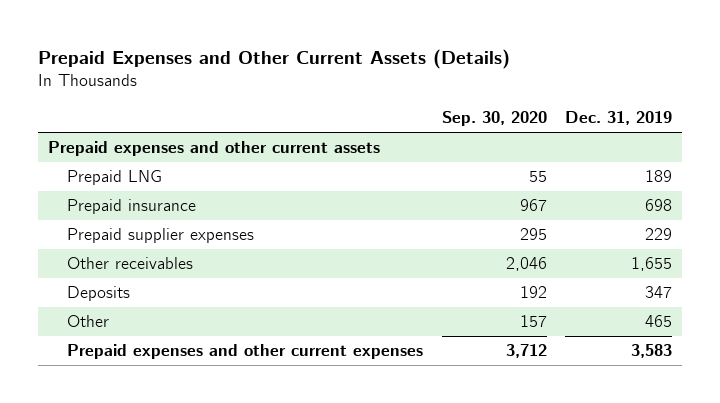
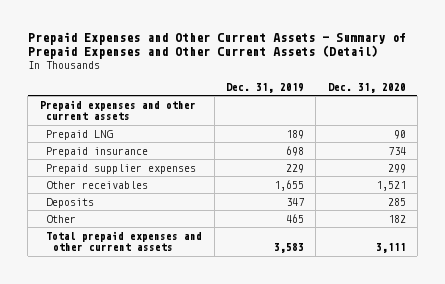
[38,48,511,69] Prepaid Expenses and Other Current Assets (Details) -> [27,32,406,60] Prepaid Expenses and Other Current Assets - Summary of Prepaid Expenses and Other Current Assets (Detail)
[441,111,547,127] Sep. 30, 2020 -> none
none -> [327,82,406,93] Dec. 31, 2020
[66,344,423,360] Prepaid expenses and other current expenses -> [46,230,203,252] Total prepaid expenses and other current assets

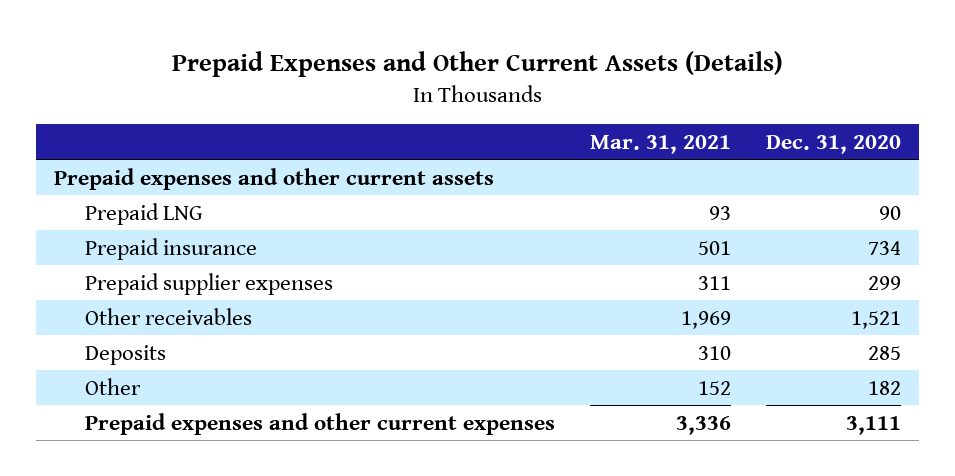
[27,32,406,60] Prepaid Expenses and Other Current Assets - Summary of Prepaid Expenses and Other Current Assets (Detail) -> [171,51,783,78] Prepaid Expenses and Other Current Assets (Details)
[225,82,304,93] Dec. 31, 2019 -> none
none -> [590,134,732,154] Mar. 31, 2021
[46,230,203,252] Total prepaid expenses and other current assets -> [84,412,555,435] Prepaid expenses and other current expenses

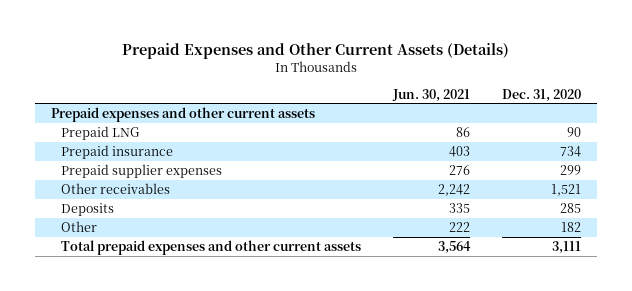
[590,134,732,154] Mar. 31, 2021 -> none
none -> [391,88,470,102] Jun. 30, 2021
[84,412,555,435] Prepaid expenses and other current expenses -> [60,240,361,256] Total prepaid expenses and other current assets

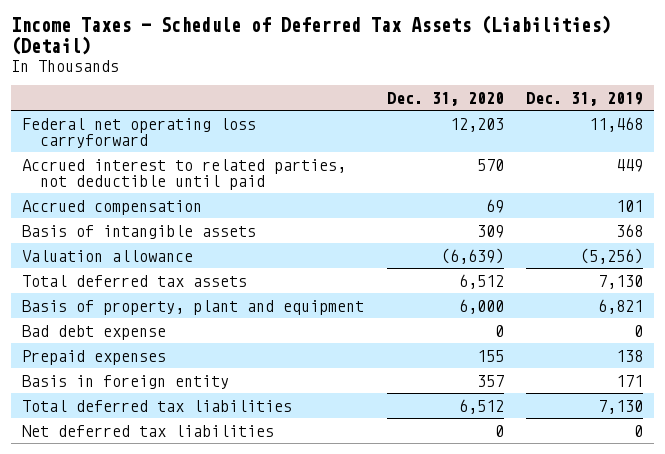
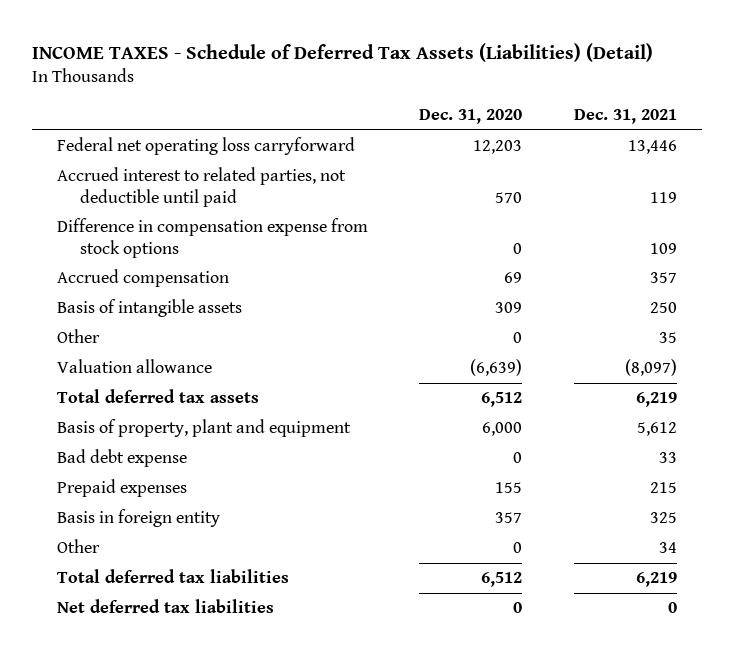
[11,15,612,56] Income Taxes - Schedule of Deferred Tax Assets (Liabilities) (Detail) -> [31,42,653,62] INCOME TAXES - Schedule of Deferred Tax Assets (Liabilities) (Detail)
[526,92,644,107] Dec. 31, 2019 -> none
none -> [573,109,677,125] Dec. 31, 2021
none -> [57,218,369,258] Difference in compensation expense from stock options
none -> [57,329,101,344] Other
none -> [57,539,101,554] Other

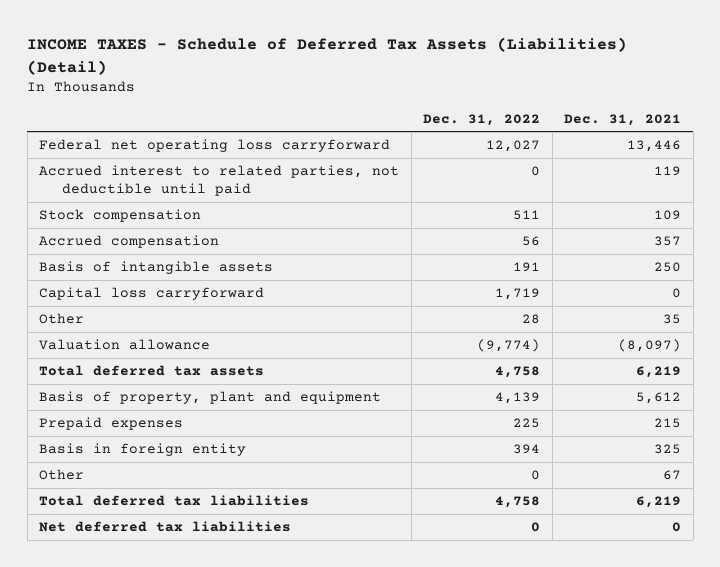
[419,109,523,125] Dec. 31, 2020 -> none
none -> [423,113,541,126] Dec. 31, 2022
[57,218,369,258] Difference in compensation expense from stock options -> [39,209,202,223] Stock compensation
none -> [39,287,265,301] Capital loss carryforward
[57,449,188,468] Bad debt expense -> none
[658,542,677,554] 34 -> [663,470,682,481] 67

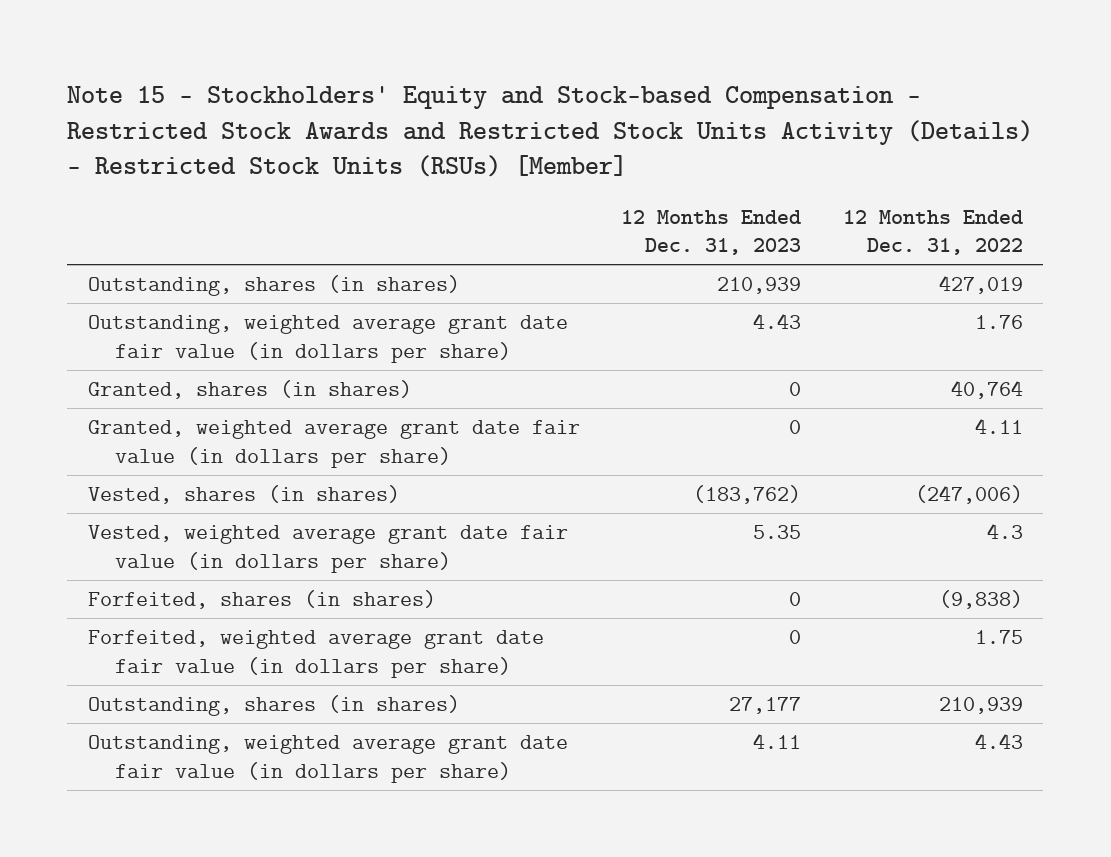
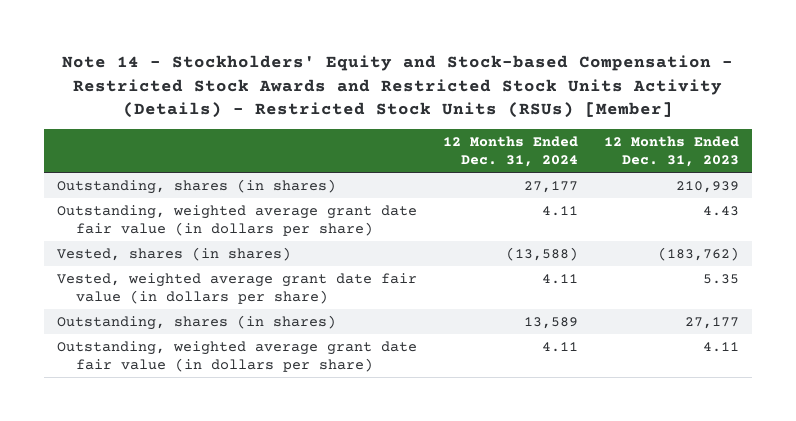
[67,85,1034,178] Note 15 - Stockholders' Equity and Stock-based Compensation - Restricted Stock Awards and Restricted Stock Units Activity (Details) - Restricted Stock Units (RSUs) [Member] -> [62,55,734,119] Note 14 - Stockholders' Equity and Stock-based Compensation - Restricted Stock Awards and Restricted Stock Units Activity (Details) - Restricted Stock Units (RSUs) [Member]
[842,209,1023,256] 12 Months Ended Dec. 31, 2022 -> none
none -> [443,136,579,167] 12 Months Ended Dec. 31, 2024
[87,380,412,400] Granted, shares (in shares) -> none
[87,420,580,468] Granted, weighted average grant date fair value (in dollars per share) -> none
[87,590,436,610] Forfeited, shares (in shares) -> none
[87,630,544,678] Forfeited, weighted average grant date fair value (in dollars per share) -> none

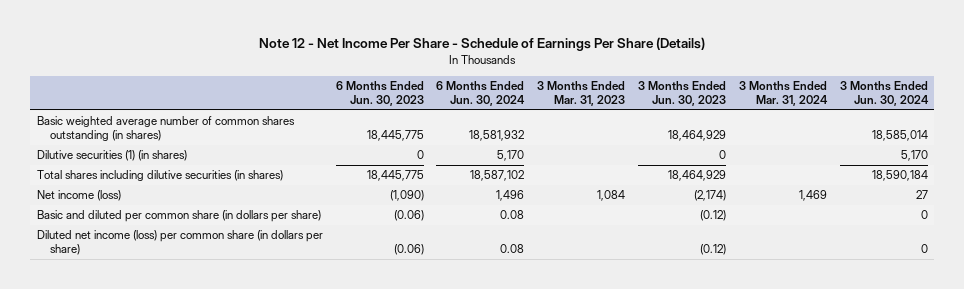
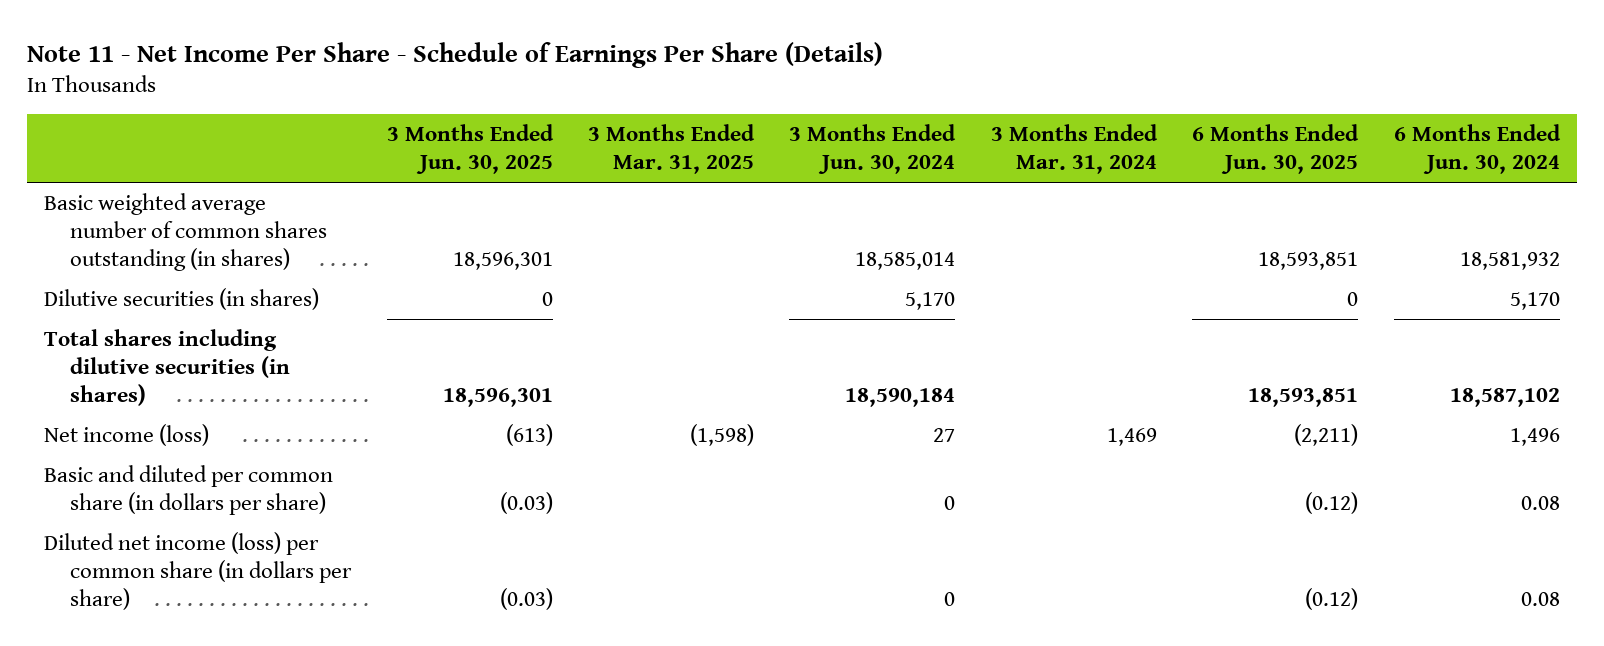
[259,37,706,52] Note 12 - Net Income Per Share - Schedule of Earnings Per Share (Details) -> [26,41,883,68] Note 11 - Net Income Per Share - Schedule of Earnings Per Share (Details)
[335,81,424,107] 6 Months Ended Jun. 30, 2023 -> none
[537,81,626,107] 3 Months Ended Mar. 31, 2023 -> none
[637,81,726,107] 3 Months Ended Jun. 30, 2023 -> none
none -> [386,124,554,175] 3 Months Ended Jun. 30, 2025
none -> [588,124,756,175] 3 Months Ended Mar. 31, 2025
none -> [1192,124,1360,175] 6 Months Ended Jun. 30, 2025
[36,150,187,162] Dilutive securities (1) (in shares) -> [44,287,320,310] Dilutive securities (in shares)

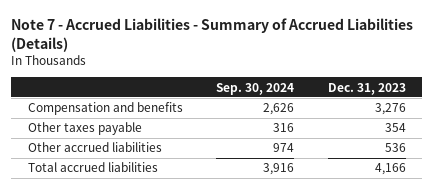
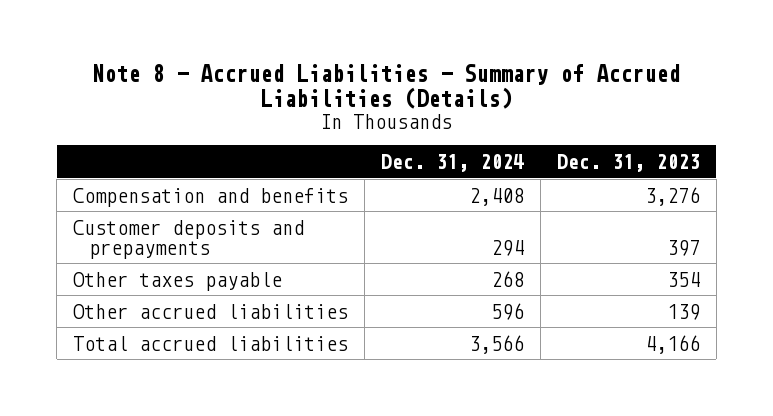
[11,18,414,52] Note 7 - Accrued Liabilities - Summary of Accrued Liabilities (Details) -> [92,63,681,110] Note 8 - Accrued Liabilities - Summary of Accrued Liabilities (Details)
[216,82,295,95] Sep. 30, 2024 -> none
none -> [380,153,524,172] Dec. 31, 2024
none -> [72,219,304,259] Customer deposits and prepayments
[384,143,406,153] 536 -> [666,303,700,320] 139

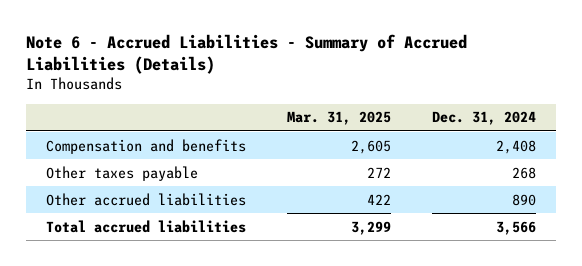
[92,63,681,110] Note 8 - Accrued Liabilities - Summary of Accrued Liabilities (Details) -> [25,33,467,74] Note 6 - Accrued Liabilities - Summary of Accrued Liabilities (Details)
[556,153,700,172] Dec. 31, 2023 -> none
none -> [286,111,391,126] Mar. 31, 2025
[72,219,304,259] Customer deposits and prepayments -> none
[490,302,524,320] 596 -> [511,193,536,206] 890

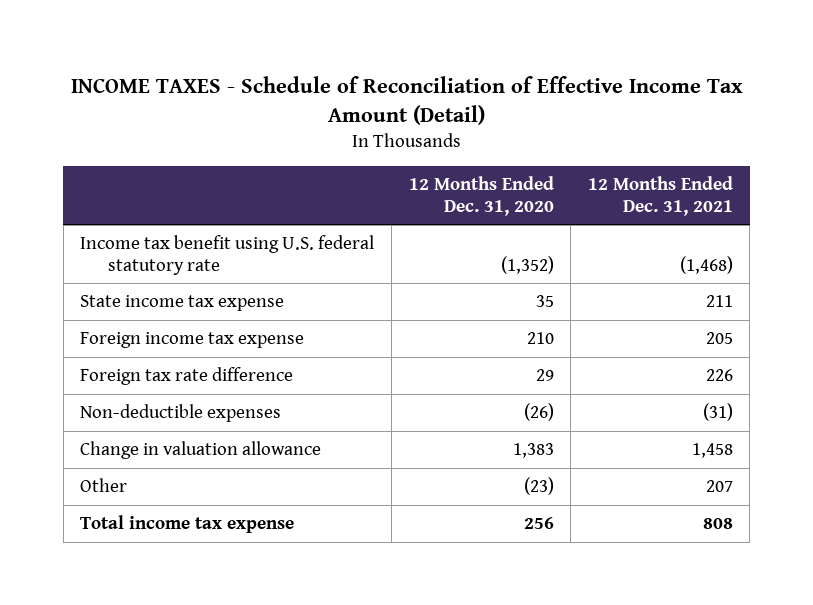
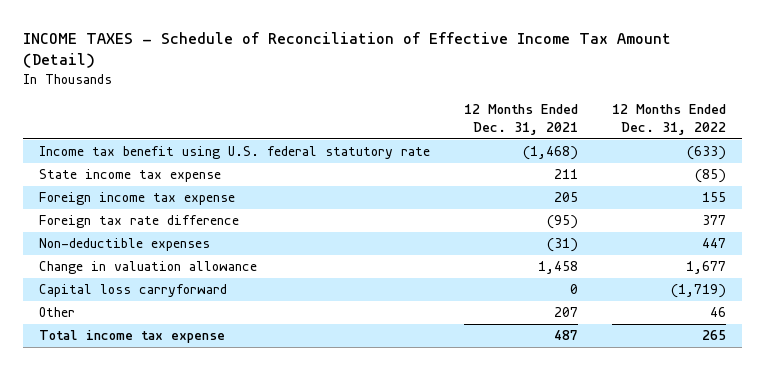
[408,175,554,216] 12 Months Ended Dec. 31, 2020 -> none
none -> [611,104,726,135] 12 Months Ended Dec. 31, 2022
[705,369,733,382] 226 -> [547,215,579,230] (95)
none -> [39,284,228,298] Capital loss carryforward
[702,518,733,530] 808 -> [554,330,579,341] 487

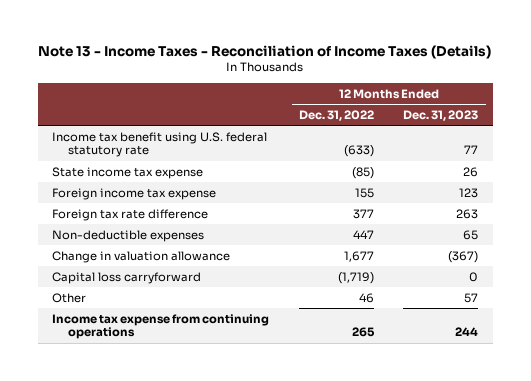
[22,32,671,69] INCOME TAXES - Schedule of Reconciliation of Effective Income Tax Amount (Detail) -> [38,44,492,59] Note 13 - Income Taxes - Reconciliation of Income Taxes (Details)
[464,104,579,135] 12 Months Ended Dec. 31, 2021 -> none
none -> [403,109,479,121] Dec. 31, 2023
[39,330,226,344] Total income tax expense -> [52,313,270,340] Income tax expense from continuing operations

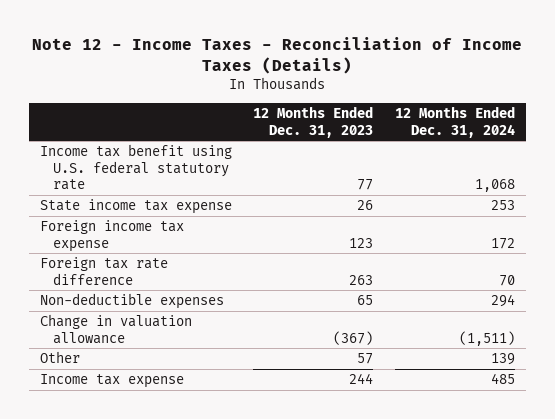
[38,44,492,59] Note 13 - Income Taxes - Reconciliation of Income Taxes (Details) -> [32,36,523,75] Note 12 - Income Taxes - Reconciliation of Income Taxes (Details)
[298,109,374,121] Dec. 31, 2022 -> none
none -> [395,106,516,138] 12 Months Ended Dec. 31, 2024
[52,271,202,284] Capital loss carryforward -> none
[52,313,270,340] Income tax expense from continuing operations -> [39,374,184,389] Income tax expense

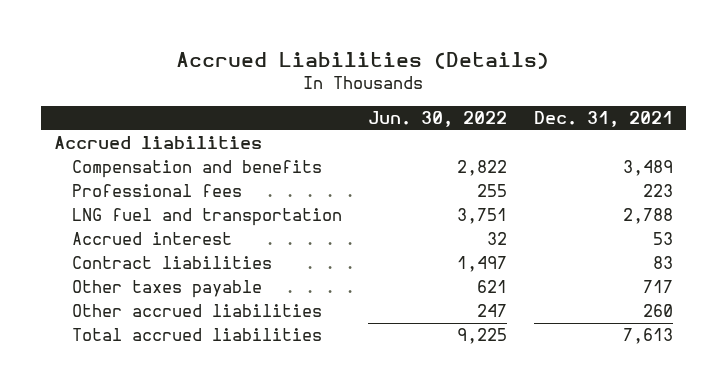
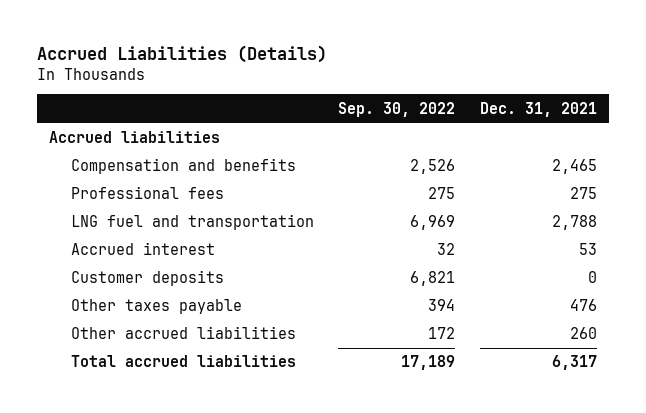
[368,111,508,128] Jun. 30, 2022 -> none
none -> [338,101,456,117] Sep. 30, 2022
[622,160,673,177] 3,489 -> [551,159,597,175] 2,465
[642,184,673,198] 223 -> [569,187,597,200] 275
[72,256,273,270] Contract liabilities -> none
none -> [70,270,224,287] Customer deposits
[642,280,673,294] 717 -> [569,299,597,312] 476
[622,328,673,345] 7,613 -> [551,355,597,371] 6,317

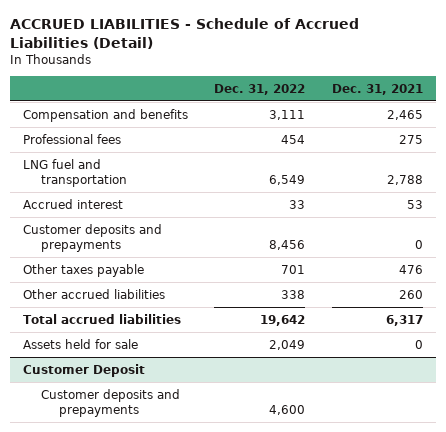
[36,44,327,63] Accrued Liabilities (Details) -> [10,18,360,49] ACCRUED LIABILITIES - Schedule of Accrued Liabilities (Detail)
[338,101,456,117] Sep. 30, 2022 -> none
none -> [214,83,306,95] Dec. 31, 2022
[49,131,221,144] Accrued liabilities -> none
[70,270,224,287] Customer deposits -> [23,223,163,253] Customer deposits and prepayments
none -> [23,338,139,349] Assets held for sale
none -> [23,363,146,377] Customer Deposit
none -> [41,388,181,418] Customer deposits and prepayments

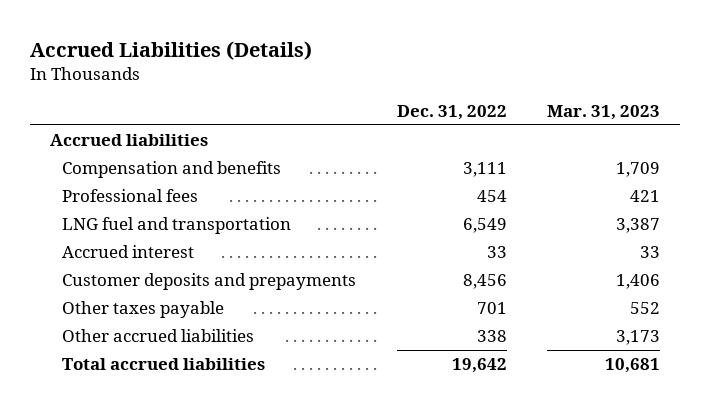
[10,18,360,49] ACCRUED LIABILITIES - Schedule of Accrued Liabilities (Detail) -> [30,40,313,60] Accrued Liabilities (Details)
[331,83,423,95] Dec. 31, 2021 -> none
none -> [547,105,661,121] Mar. 31, 2023
none -> [50,134,209,147] Accrued liabilities
[23,338,139,349] Assets held for sale -> none
[23,363,146,377] Customer Deposit -> none
[41,388,181,418] Customer deposits and prepayments -> none

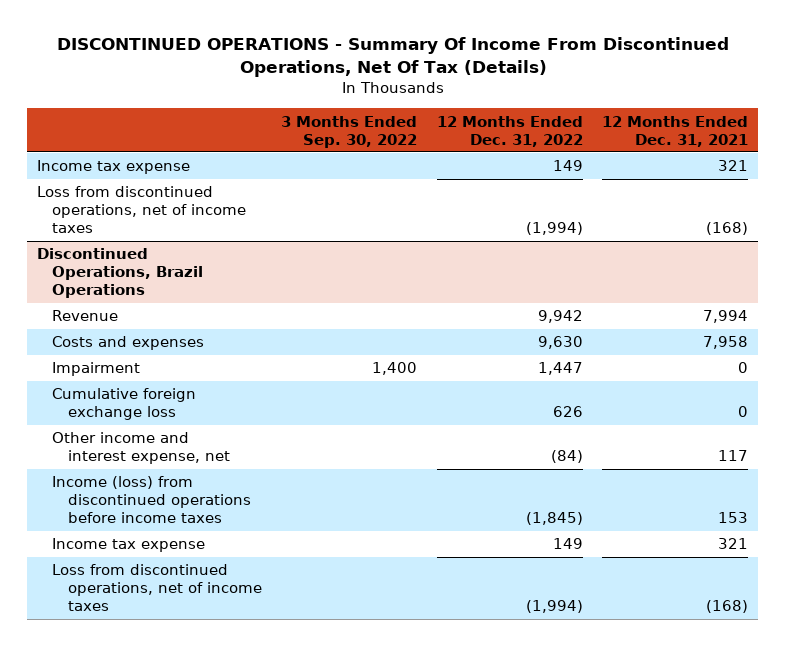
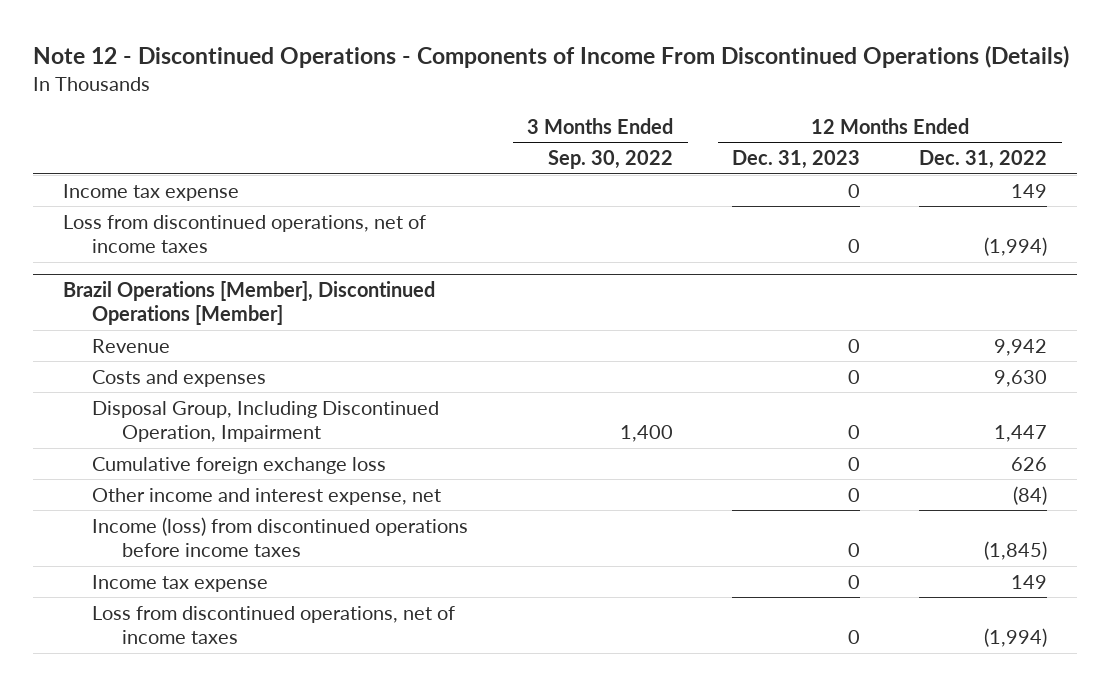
[56,37,729,78] DISCONTINUED OPERATIONS - Summary Of Income From Discontinued Operations, Net Of Tax (Details) -> [33,45,1070,69] Note 12 - Discontinued Operations - Components of Income From Discontinued Operations (Details)
[602,115,749,147] 12 Months Ended Dec. 31, 2021 -> none
none -> [732,150,861,170] Dec. 31, 2023
[37,248,204,299] Discontinued Operations, Brazil Operations -> [62,280,435,326] Brazil Operations [Member], Discontinued Operations [Member]
[52,362,141,377] Impairment -> [92,400,440,443] Disposal Group, Including Discontinued Operation, Impairment

